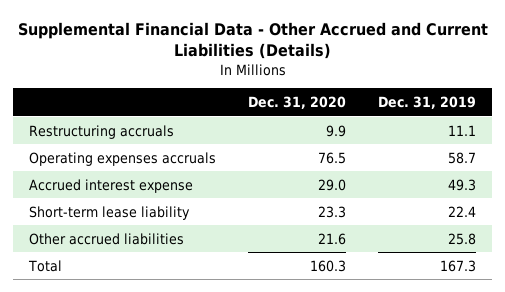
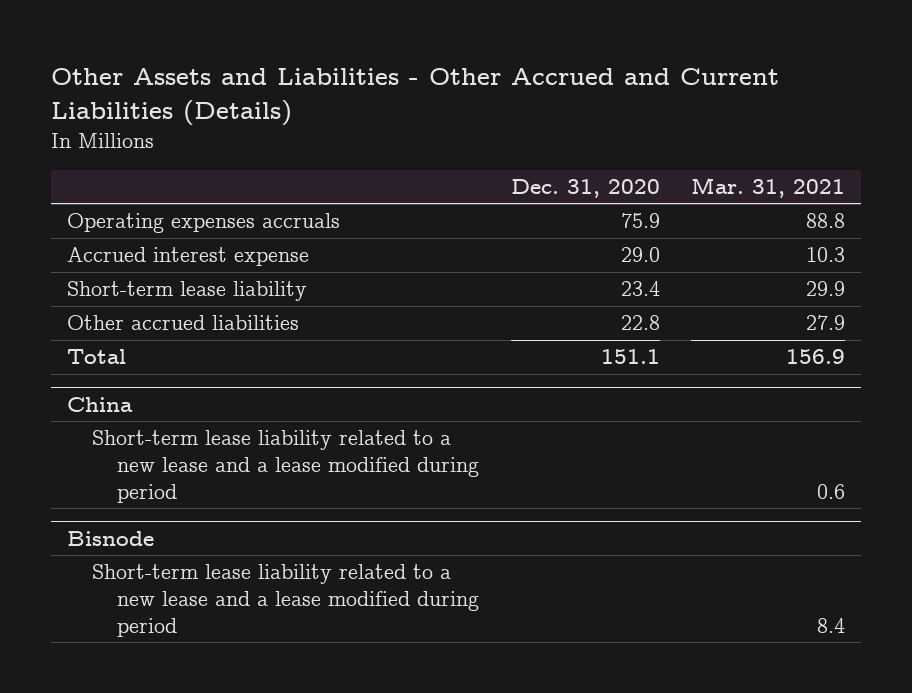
[17,21,488,60] Supplemental Financial Data - Other Accrued and Current Liabilities (Details) -> [51,67,780,126] Other Assets and Liabilities - Other Accrued and Current Liabilities (Details)
[377,96,476,110] Dec. 31, 2019 -> none
none -> [691,177,846,199] Mar. 31, 2021
[29,124,175,139] Restructuring accruals -> none
[318,151,347,164] 76.5 -> [620,213,660,229] 75.9
[318,205,347,218] 23.3 -> [620,281,660,297] 23.4
[318,232,347,245] 21.6 -> [620,315,660,331] 22.8
[310,259,347,272] 160.3 -> [600,349,660,365] 151.1
none -> [67,396,134,412] China
none -> [92,430,480,504] Short-term lease liability related to a new lease and a lease modified during period
none -> [67,530,155,546] Bisnode
none -> [92,564,480,638] Short-term lease liability related to a new lease and a lease modified during period

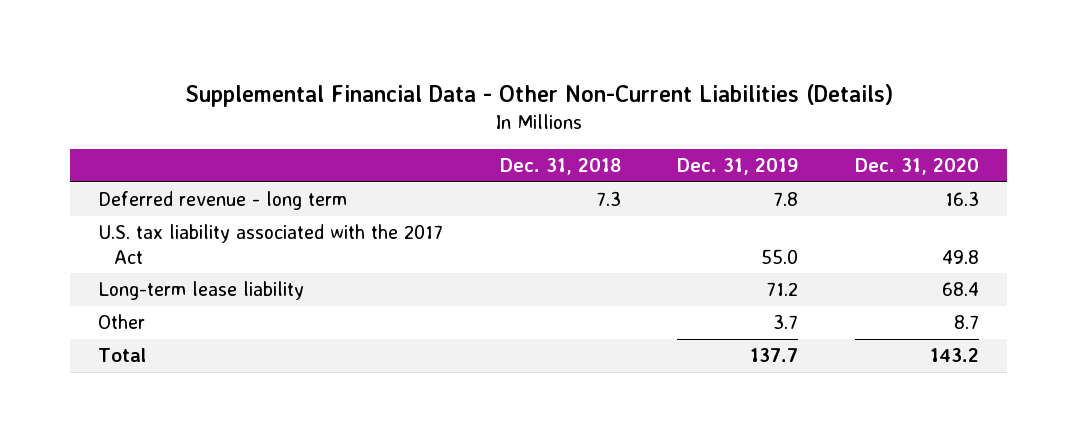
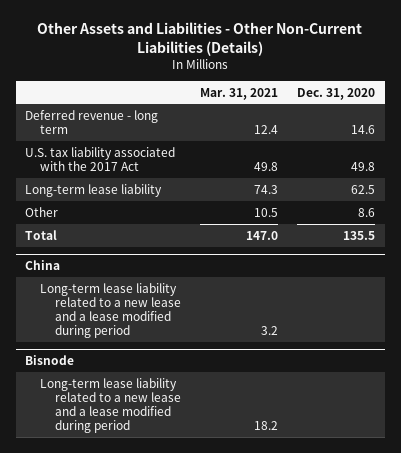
[184,83,893,107] Supplemental Financial Data - Other Non-Current Liabilities (Details) -> [37,22,363,56] Other Assets and Liabilities - Other Non-Current Liabilities (Details)
[499,158,621,176] Dec. 31, 2018 -> none
[677,158,799,176] Dec. 31, 2019 -> none
none -> [200,87,279,100] Mar. 31, 2021
[944,191,979,207] 16.3 -> [351,124,376,134] 14.6
[941,282,979,297] 68.4 -> [351,184,376,194] 62.5
[953,315,979,330] 8.7 -> [358,207,376,217] 8.6
[929,348,979,363] 143.2 -> [343,230,376,240] 135.5
none -> [25,259,61,270] China
none -> [40,282,181,338] Long-term lease liability related to a new lease and a lease modified during period
none -> [25,354,75,365] Bisnode
none -> [40,377,181,433] Long-term lease liability related to a new lease and a lease modified during period

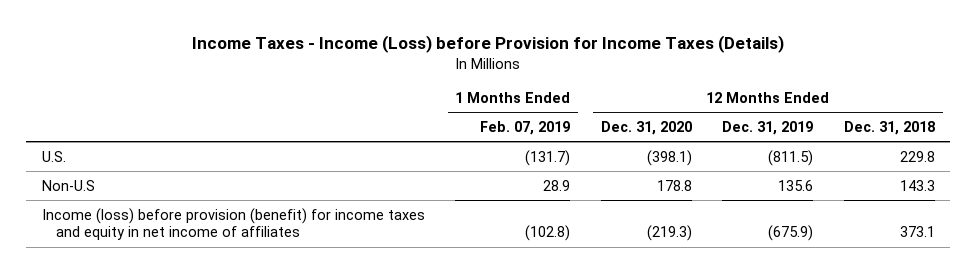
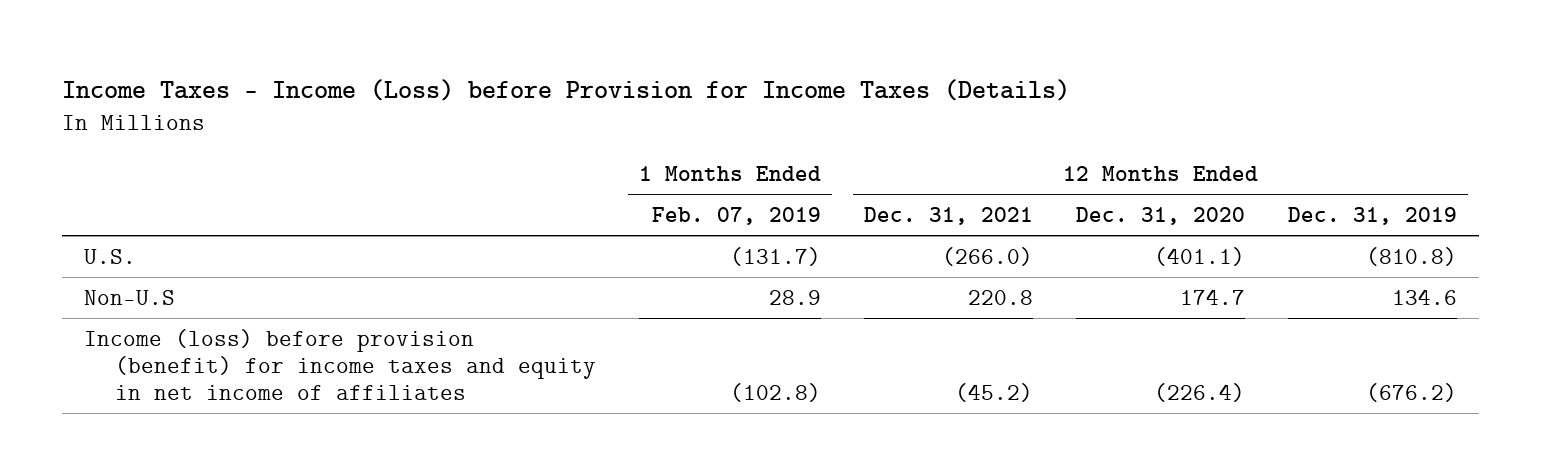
[844,120,936,135] Dec. 31, 2018 -> none
none -> [864,206,1034,225] Dec. 31, 2021
[646,149,692,166] (398.1) -> [1154,246,1246,266] (401.1)
[768,149,814,166] (811.5) -> [1366,246,1458,266] (810.8)
[656,179,692,191] 178.8 -> [1180,288,1246,305] 174.7
[778,179,814,191] 135.6 -> [1392,288,1458,305] 134.6
[646,225,692,242] (219.3) -> [1154,382,1246,402] (226.4)
[768,225,814,242] (675.9) -> [1366,382,1458,402] (676.2)

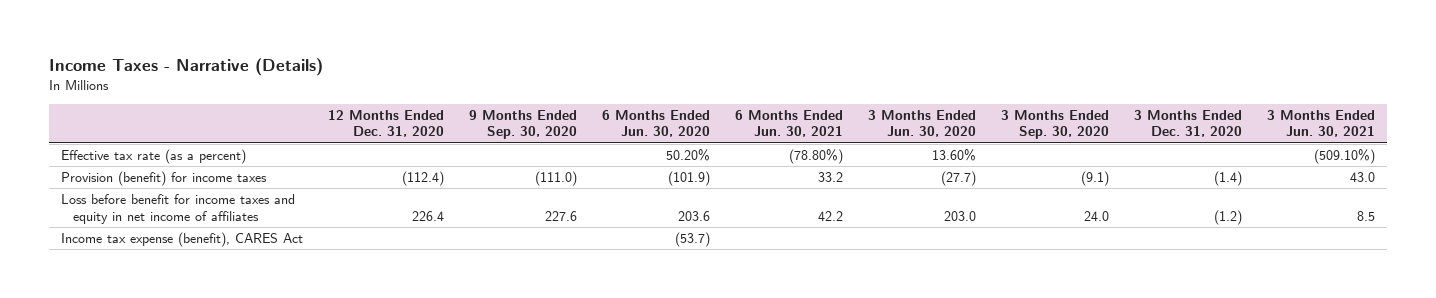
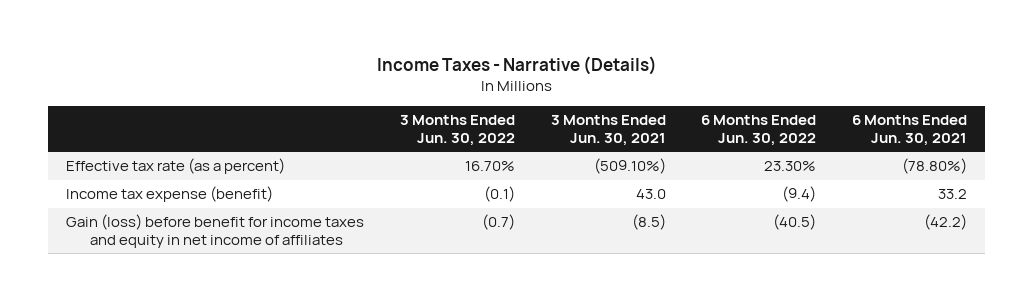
[327,109,444,138] 12 Months Ended Dec. 31, 2020 -> none
[468,109,577,140] 9 Months Ended Sep. 30, 2020 -> none
[601,109,710,138] 6 Months Ended Jun. 30, 2020 -> none
[867,109,976,138] 3 Months Ended Jun. 30, 2020 -> none
[1000,109,1109,140] 3 Months Ended Sep. 30, 2020 -> none
[1133,109,1242,138] 3 Months Ended Dec. 31, 2020 -> none
none -> [399,115,515,146] 3 Months Ended Jun. 30, 2022
none -> [701,115,817,146] 6 Months Ended Jun. 30, 2022
[61,232,304,248] Income tax expense (benefit), CARES Act -> none
[61,171,268,187] Provision (benefit) for income taxes -> [66,186,274,203] Income tax expense (benefit)
[61,194,296,224] Loss before benefit for income taxes and equity in net income of affiliates -> [66,214,365,248] Gain (loss) before benefit for income taxes and equity in net income of affiliates
[817,210,843,221] 42.2 -> [923,214,967,231] (42.2)
[1356,210,1375,221] 8.5 -> [631,214,666,231] (8.5)

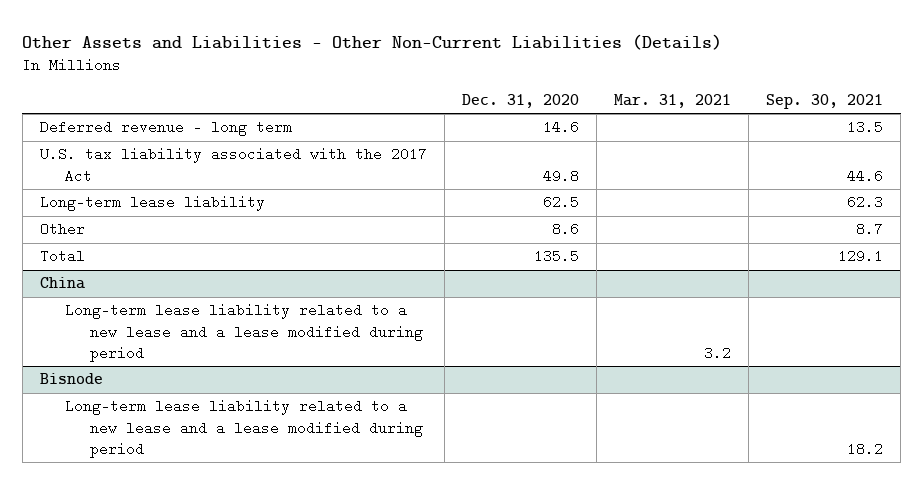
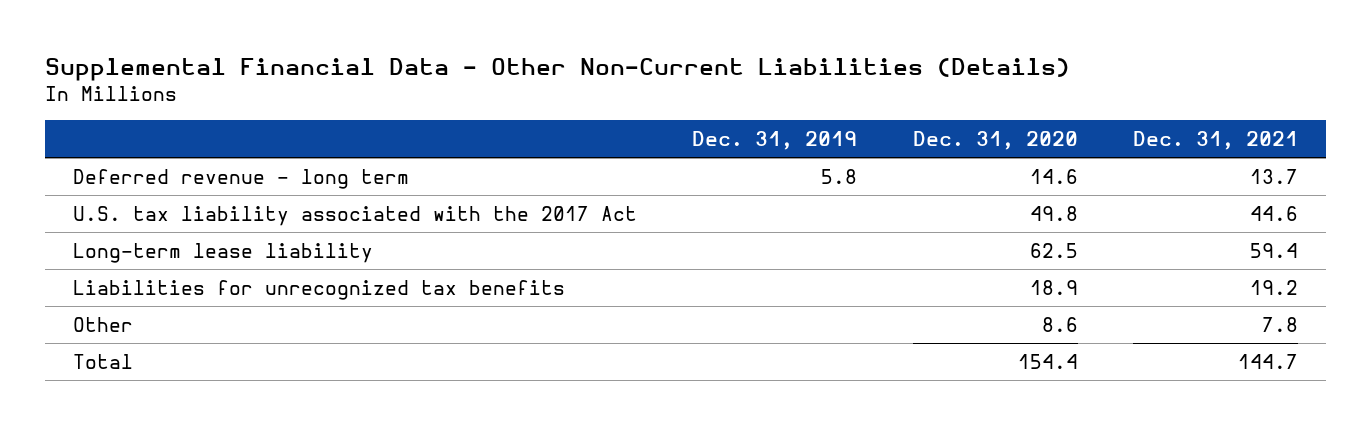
[22,33,723,50] Other Assets and Liabilities - Other Non-Current Liabilities (Details) -> [45,58,1071,82] Supplemental Financial Data - Other Non-Current Liabilities (Details)
[614,93,732,108] Mar. 31, 2021 -> none
[766,93,884,109] Sep. 30, 2021 -> none
none -> [692,130,858,150] Dec. 31, 2019
none -> [1133,130,1299,150] Dec. 31, 2021
none -> [72,279,565,300] Liabilities for unrecognized tax benefits
[39,277,85,290] China -> none
[65,303,424,362] Long-term lease liability related to a new lease and a lease modified during period -> none
[39,373,103,385] Bisnode -> none
[65,399,424,458] Long-term lease liability related to a new lease and a lease modified during period -> none
[534,249,580,264] 135.5 -> [1017,353,1078,369] 154.4

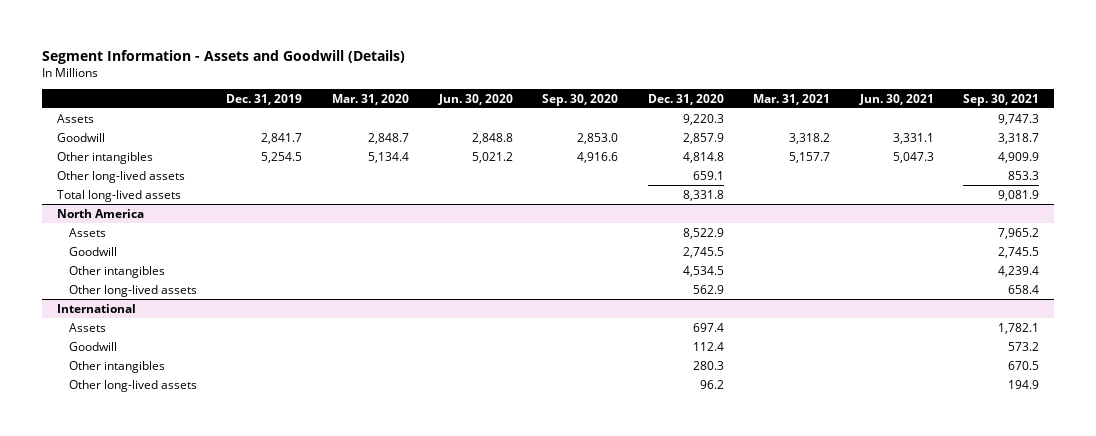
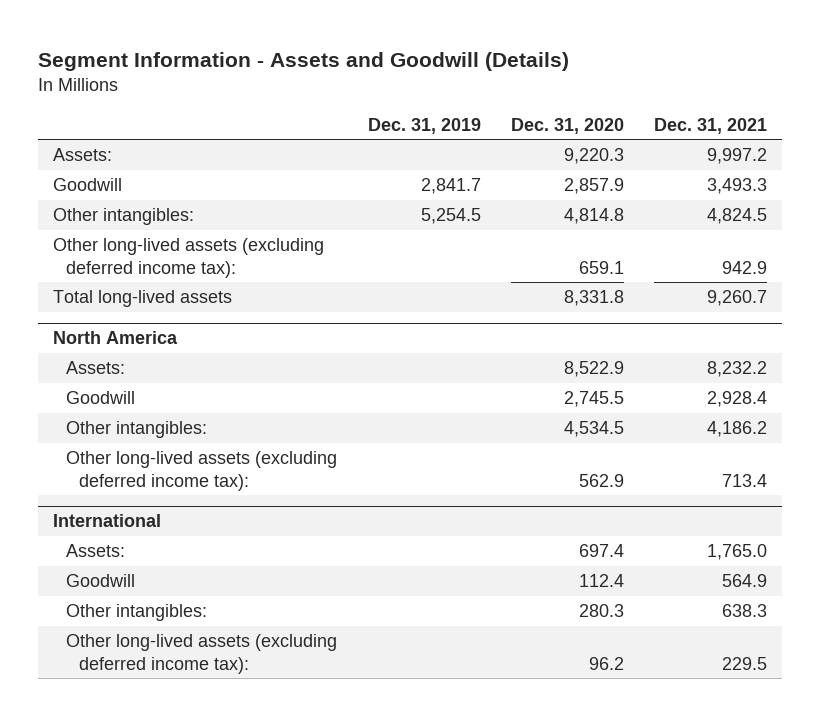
[332,93,410,105] Mar. 31, 2020 -> none
[437,93,513,105] Jun. 30, 2020 -> none
[542,93,619,106] Sep. 30, 2020 -> none
[753,93,831,105] Mar. 31, 2021 -> none
[858,93,934,105] Jun. 30, 2021 -> none
[963,93,1040,106] Sep. 30, 2021 -> none
none -> [654,117,768,134] Dec. 31, 2021
[56,113,94,123] Assets -> [53,148,113,162] Assets:
[56,151,153,164] Other intangibles -> [53,208,195,226] Other intangibles:
[56,170,185,183] Other long-lived assets -> [53,238,325,278] Other long-lived assets (excluding deferred income tax):
[68,227,106,237] Assets -> [66,361,126,375] Assets:
[68,265,165,278] Other intangibles -> [66,421,208,439] Other intangibles:
[68,284,197,297] Other long-lived assets -> [66,451,338,491] Other long-lived assets (excluding deferred income tax):
[68,322,106,332] Assets -> [66,544,126,558] Assets:
[68,360,165,373] Other intangibles -> [66,604,208,622] Other intangibles:
[68,379,197,392] Other long-lived assets -> [66,634,338,674] Other long-lived assets (excluding deferred income tax):

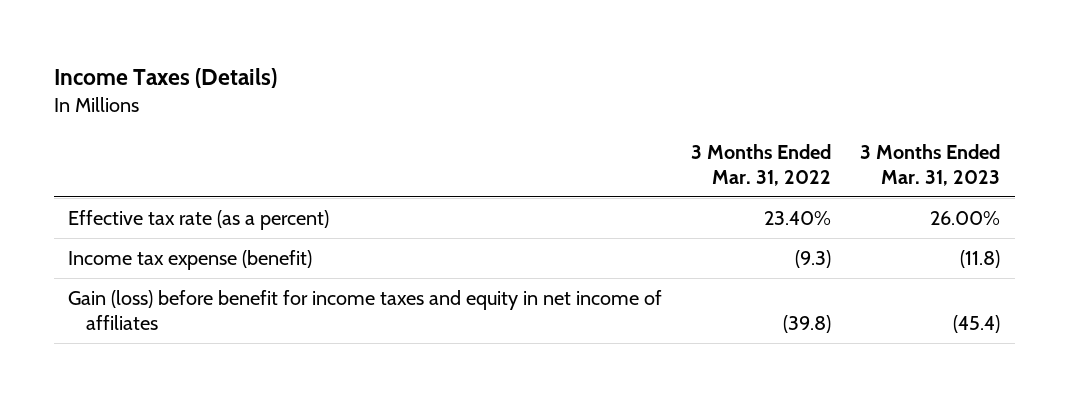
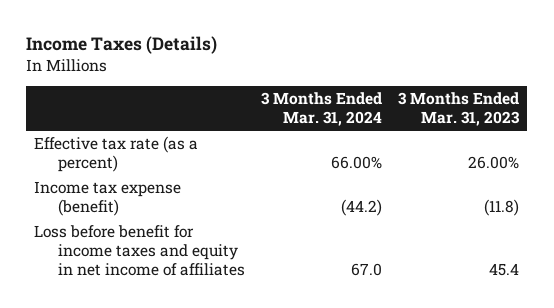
[691,144,832,186] 3 Months Ended Mar. 31, 2022 -> none
none -> [261,92,383,127] 3 Months Ended Mar. 31, 2024
[68,290,663,330] Gain (loss) before benefit for income taxes and equity in net income of affiliates -> [34,225,246,277] Loss before benefit for income taxes and equity in net income of affiliates
[953,314,1001,333] (45.4) -> [489,263,520,277] 45.4

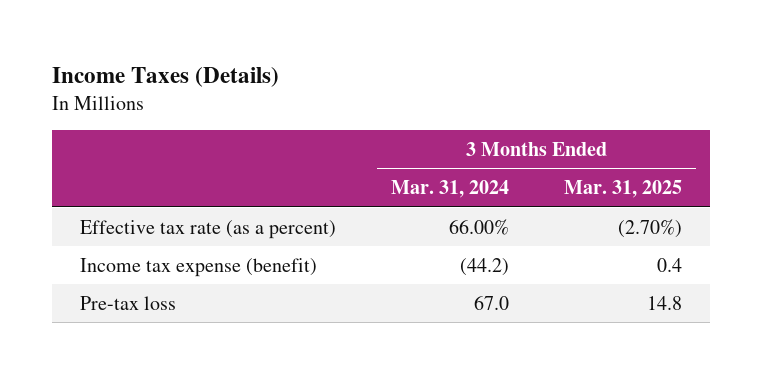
[398,92,521,127] 3 Months Ended Mar. 31, 2023 -> none
none -> [564,180,683,199] Mar. 31, 2025
[34,225,246,277] Loss before benefit for income taxes and equity in net income of affiliates -> [80,295,177,310] Pre-tax loss

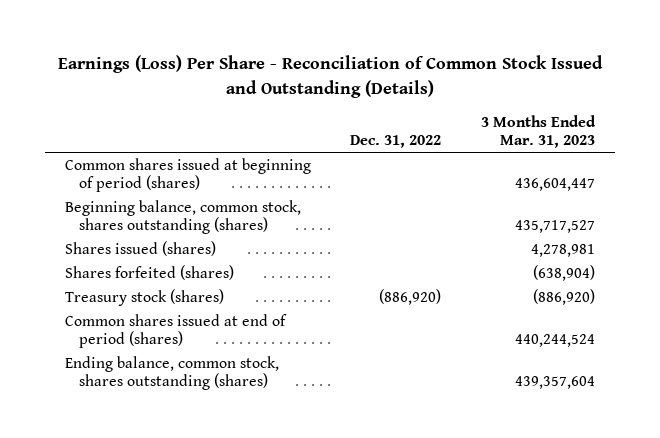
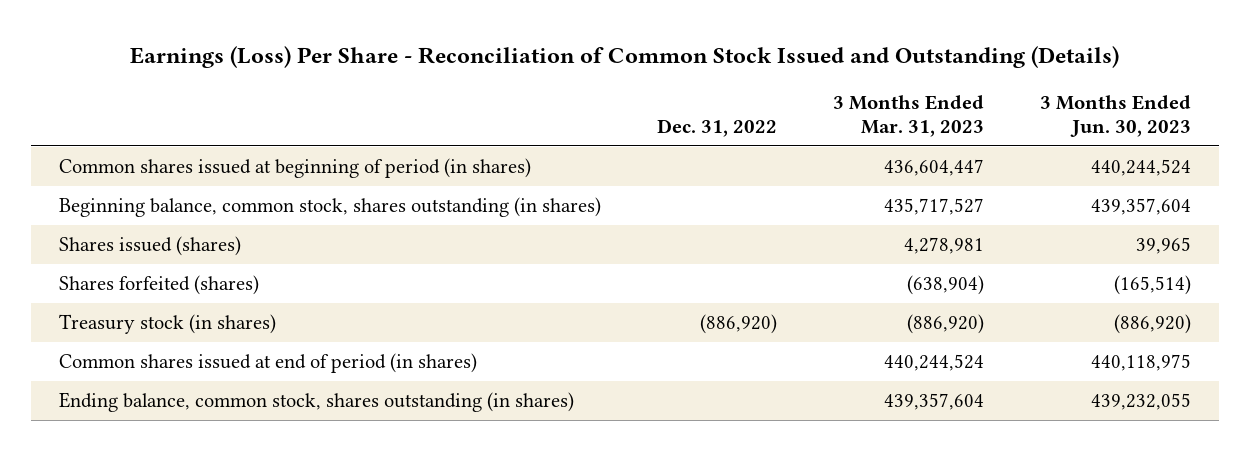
none -> [1040,94,1192,137] 3 Months Ended Jun. 30, 2023
[64,157,311,193] Common shares issued at beginning of period (shares) -> [58,157,531,178] Common shares issued at beginning of period (in shares)
[64,199,301,235] Beginning balance, common stock, shares outstanding (shares) -> [58,196,601,217] Beginning balance, common stock, shares outstanding (in shares)
[64,288,224,306] Treasury stock (shares) -> [58,313,276,334] Treasury stock (in shares)
[64,313,287,349] Common shares issued at end of period (shares) -> [58,352,477,373] Common shares issued at end of period (in shares)
[64,355,279,391] Ending balance, common stock, shares outstanding (shares) -> [58,391,574,412] Ending balance, common stock, shares outstanding (in shares)

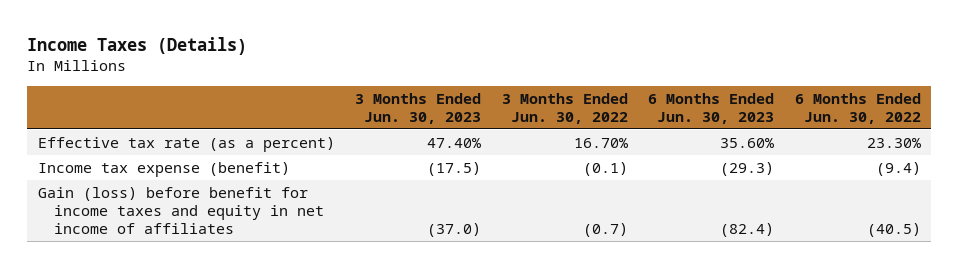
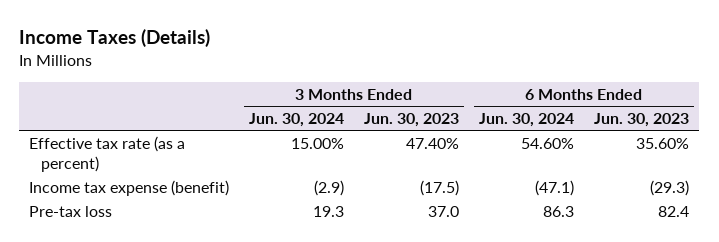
[501,92,628,124] 3 Months Ended Jun. 30, 2022 -> none
[794,92,921,124] 6 Months Ended Jun. 30, 2022 -> none
none -> [249,112,345,127] Jun. 30, 2024
none -> [479,112,575,127] Jun. 30, 2024
[37,186,324,234] Gain (loss) before benefit for income taxes and equity in net income of affiliates -> none
none -> [29,205,113,217] Pre-tax loss

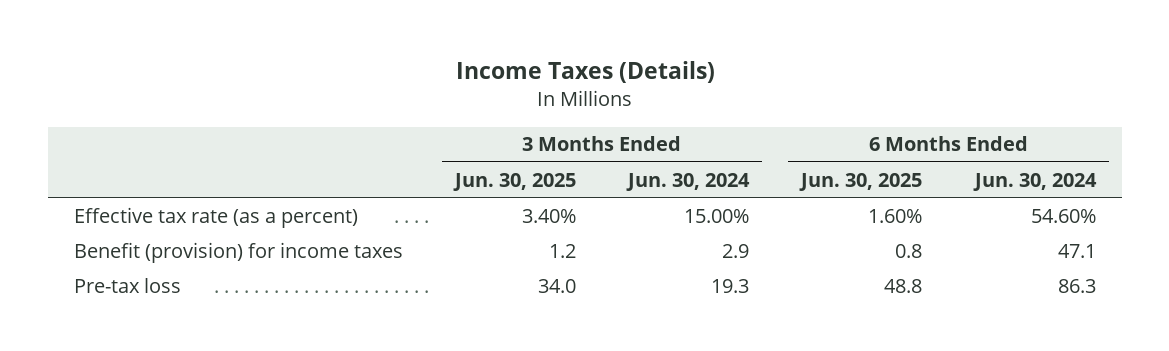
[364,112,460,127] Jun. 30, 2023 -> none
[594,112,690,127] Jun. 30, 2023 -> none
none -> [453,172,577,191] Jun. 30, 2025
none -> [799,172,923,191] Jun. 30, 2025
[29,179,230,196] Income tax expense (benefit) -> [73,241,403,263] Benefit (provision) for income taxes
[314,179,345,196] (2.9) -> [722,243,750,258] 2.9
[535,179,575,196] (47.1) -> [1057,243,1096,258] 47.1

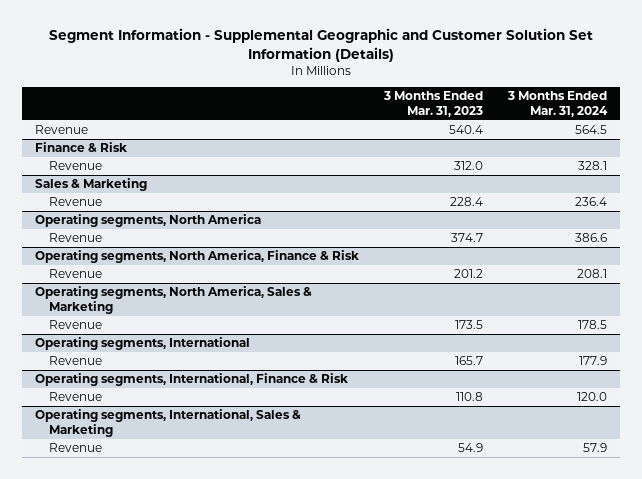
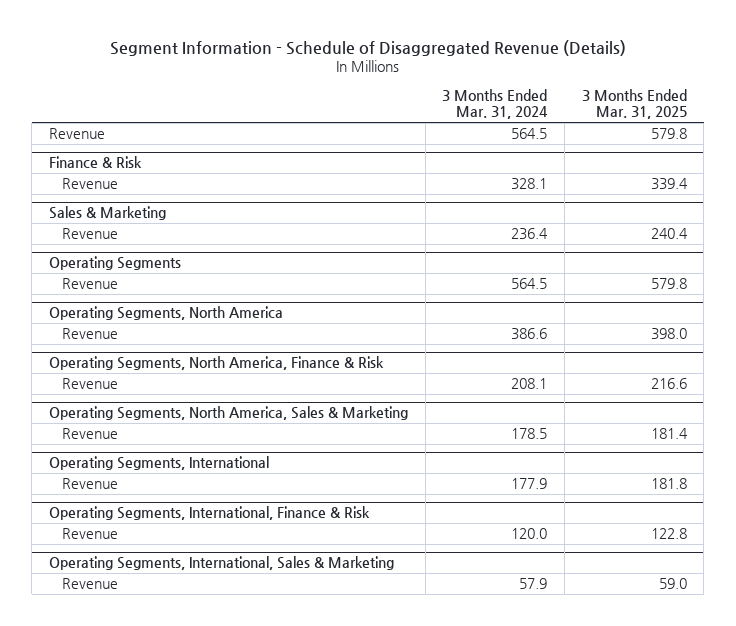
[49,28,594,62] Segment Information - Supplemental Geographic and Customer Solution Set Information (Details) -> [109,39,626,56] Segment Information - Schedule of Disaggregated Revenue (Details)
[383,90,484,117] 3 Months Ended Mar. 31, 2023 -> none
none -> [581,89,687,120] 3 Months Ended Mar. 31, 2025
none -> [48,256,181,271] Operating Segments
none -> [62,278,119,290] Revenue
[34,214,261,228] Operating segments, North America -> [48,306,283,321] Operating Segments, North America
[34,250,359,264] Operating segments, North America, Finance & Risk -> [48,356,384,371] Operating Segments, North America, Finance & Risk
[34,286,312,314] Operating segments, North America, Sales & Marketing -> [48,406,408,421] Operating Segments, North America, Sales & Marketing
[34,337,250,351] Operating segments, International -> [48,456,269,471] Operating Segments, International
[34,373,348,387] Operating segments, International, Finance & Risk -> [48,506,370,521] Operating Segments, International, Finance & Risk
[34,409,301,437] Operating segments, International, Sales & Marketing -> [48,556,394,571] Operating Segments, International, Sales & Marketing

